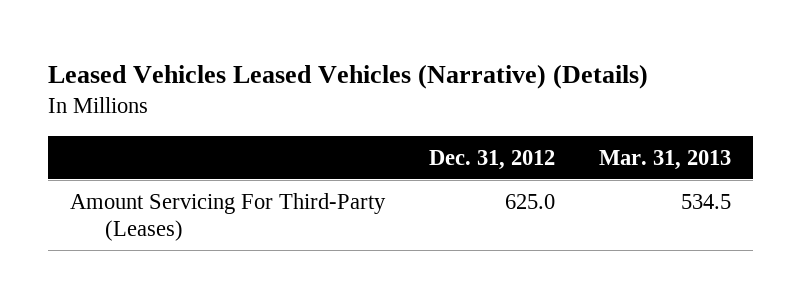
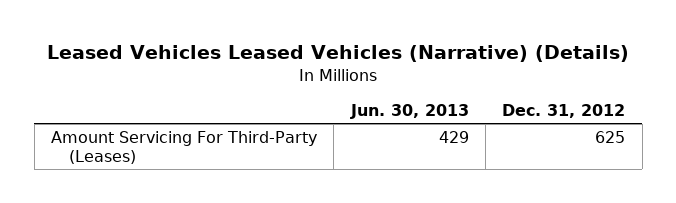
[599,149,732,170] Mar. 31, 2013 -> none
none -> [349,104,469,120] Jun. 30, 2013
[505,193,556,209] 625.0 -> [595,130,626,143] 625

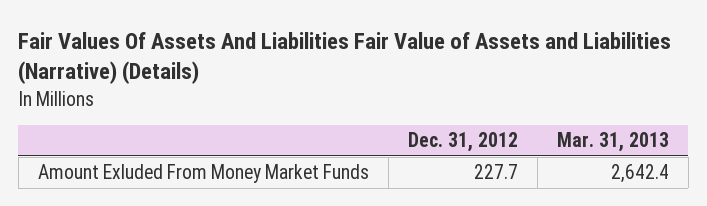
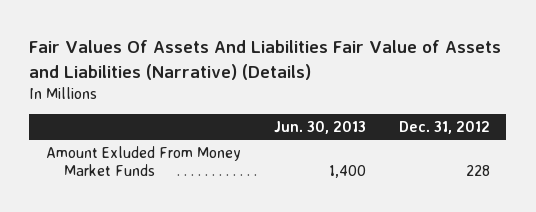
[556,132,669,153] Mar. 31, 2013 -> none
none -> [273,120,366,134] Jun. 30, 2013
[473,164,518,180] 227.7 -> [465,165,490,177] 228

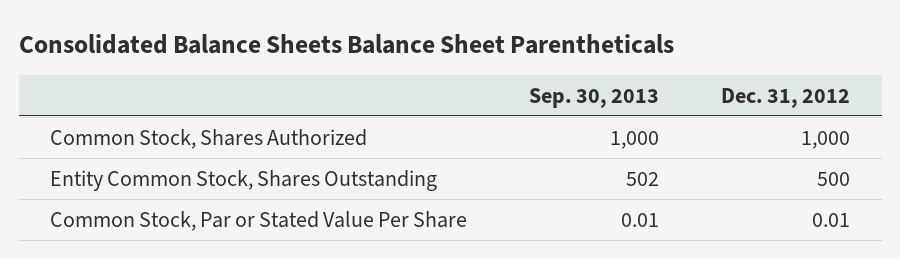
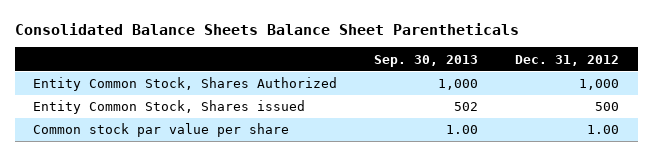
[49,128,367,149] Common Stock, Shares Authorized -> [33,77,338,92] Entity Common Stock, Shares Authorized
[49,169,437,191] Entity Common Stock, Shares Outstanding -> [33,100,306,115] Entity Common Stock, Shares issued
[49,210,467,231] Common Stock, Par or Stated Value Per Share -> [33,123,290,138] Common stock par value per share
[621,212,660,227] 0.01 -> [446,125,479,135] 1.00
[812,212,851,227] 0.01 -> [587,125,620,135] 1.00

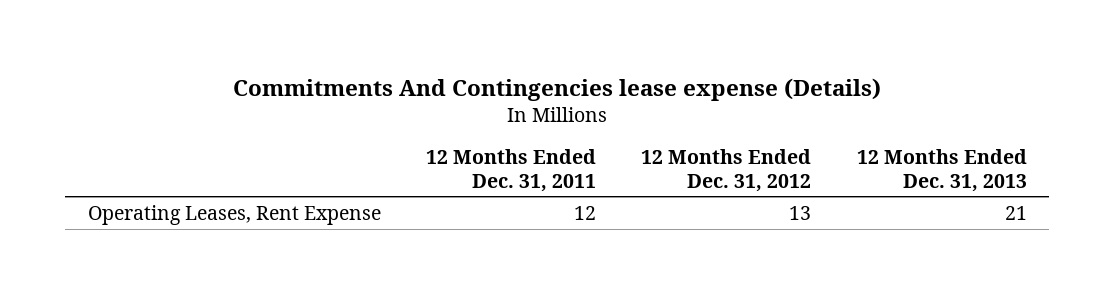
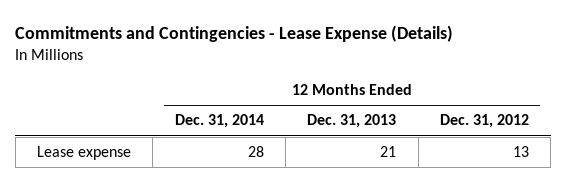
[233,77,882,101] Commitments And Contingencies lease expense (Details) -> [15,24,454,42] Commitments and Contingencies - Lease Expense (Details)
[426,149,597,192] 12 Months Ended Dec. 31, 2011 -> none
none -> [174,114,264,129] Dec. 31, 2014
[87,204,381,225] Operating Leases, Rent Expense -> [36,146,131,161] Lease expense

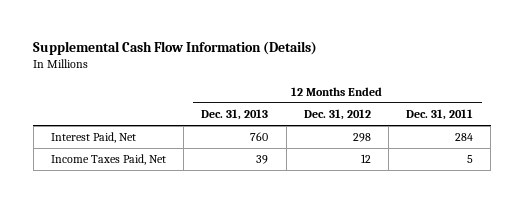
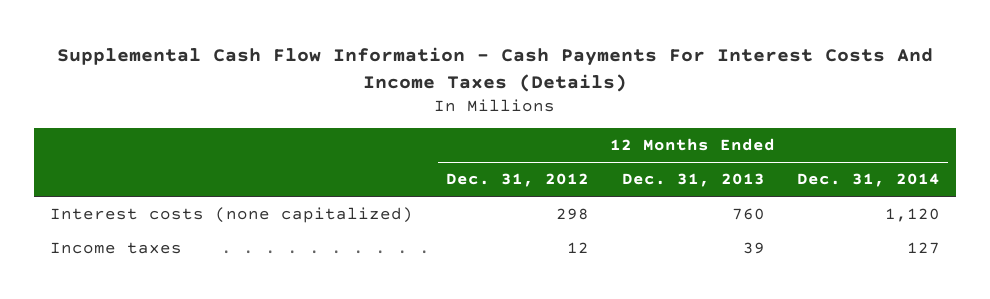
[33,41,318,56] Supplemental Cash Flow Information (Details) -> [57,46,934,92] Supplemental Cash Flow Information - Cash Payments For Interest Costs And Income Taxes (Details)
[406,109,474,121] Dec. 31, 2011 -> none
none -> [797,173,941,188] Dec. 31, 2014
[51,132,137,144] Interest Paid, Net -> [50,207,414,224] Interest costs (none capitalized)
[51,154,167,166] Income Taxes Paid, Net -> [50,242,183,255] Income taxes

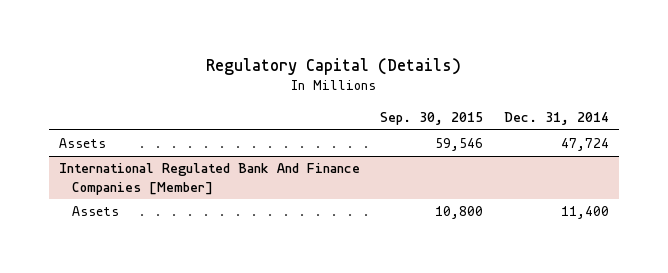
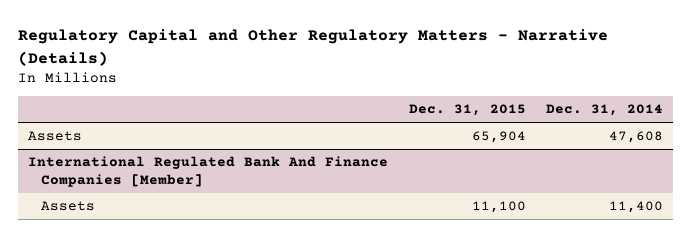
[205,58,461,76] Regulatory Capital (Details) -> [18,29,609,66] Regulatory Capital and Other Regulatory Matters - Narrative (Details)
[380,111,484,125] Sep. 30, 2015 -> none
none -> [408,104,526,117] Dec. 31, 2015
[560,138,609,152] 47,724 -> [608,131,663,144] 47,608

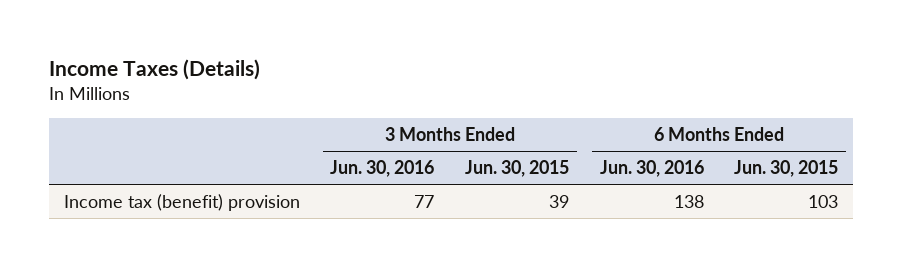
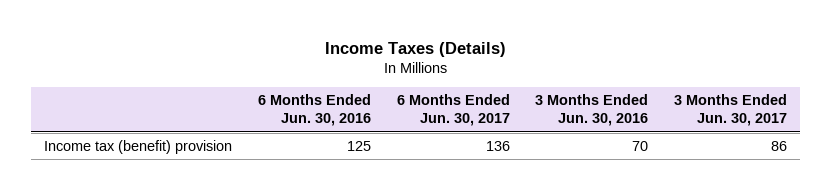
[465,160,570,178] Jun. 30, 2015 -> none
[734,160,839,178] Jun. 30, 2015 -> none
none -> [396,94,510,127] 6 Months Ended Jun. 30, 2017
none -> [674,94,788,127] 3 Months Ended Jun. 30, 2017
[414,194,435,208] 77 -> [632,140,649,151] 70
[673,194,704,208] 138 -> [346,140,371,151] 125

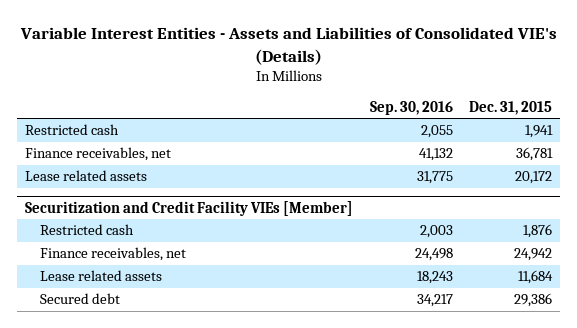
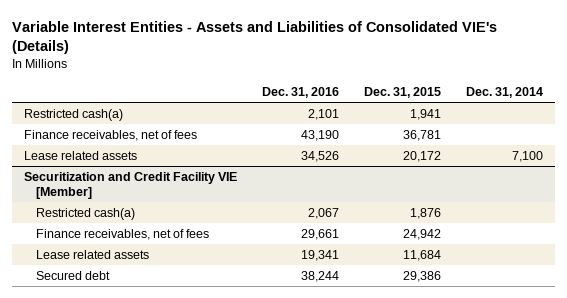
[369,101,453,116] Sep. 30, 2016 -> none
none -> [262,86,340,98] Dec. 31, 2016
none -> [465,86,543,98] Dec. 31, 2014
[24,124,119,136] Restricted cash -> [24,108,124,121] Restricted cash(a)
[24,147,171,162] Finance receivables, net -> [24,129,198,141] Finance receivables, net of fees
[24,200,353,216] Securitization and Credit Facility VIEs [Member] -> [24,171,238,199] Securitization and Credit Facility VIE [Member]
[40,224,135,236] Restricted cash -> [36,207,136,220] Restricted cash(a)
[40,247,187,262] Finance receivables, net -> [36,228,210,240] Finance receivables, net of fees

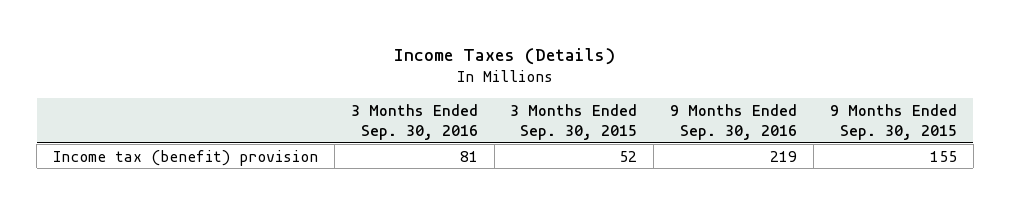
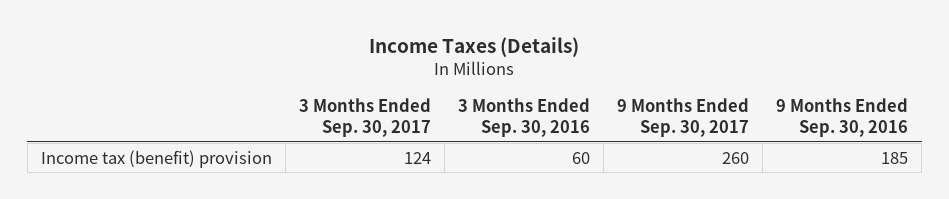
[510,103,638,141] 3 Months Ended Sep. 30, 2015 -> none
[830,103,958,141] 9 Months Ended Sep. 30, 2015 -> none
none -> [298,98,431,137] 3 Months Ended Sep. 30, 2017
none -> [617,98,750,137] 9 Months Ended Sep. 30, 2017
[459,150,478,162] 81 -> [571,151,590,164] 60
[770,150,798,162] 219 -> [881,151,909,164] 185

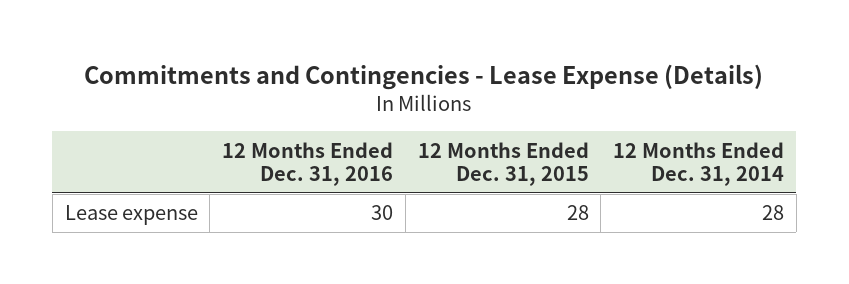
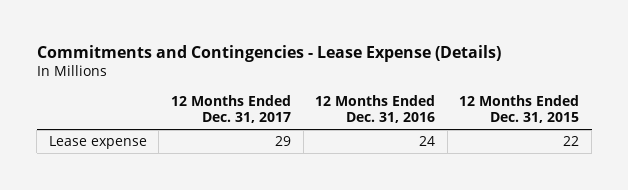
[613,141,785,187] 12 Months Ended Dec. 31, 2014 -> none
none -> [171,95,292,124] 12 Months Ended Dec. 31, 2017
[371,205,394,221] 30 -> [419,136,436,147] 24
[566,205,589,221] 28 -> [563,136,580,147] 22

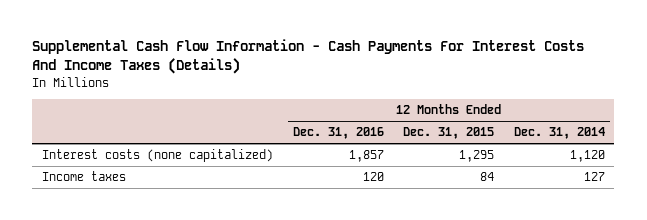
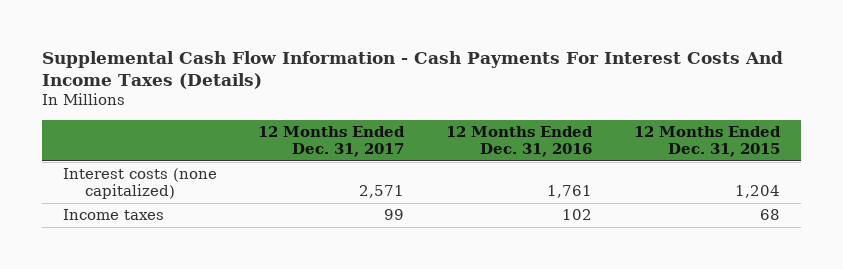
[513,127,605,140] Dec. 31, 2014 -> none
none -> [258,125,406,157] 12 Months Ended Dec. 31, 2017
[348,150,384,163] 1,857 -> [547,185,593,199] 1,761
[459,150,495,163] 1,295 -> [735,185,781,199] 1,204
[362,172,384,182] 120 -> [562,209,593,221] 102
[480,172,495,182] 84 -> [760,209,781,221] 68

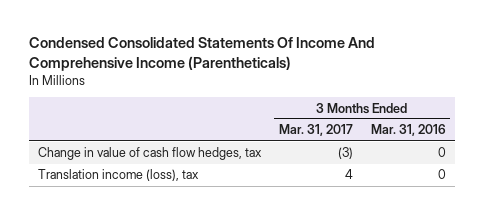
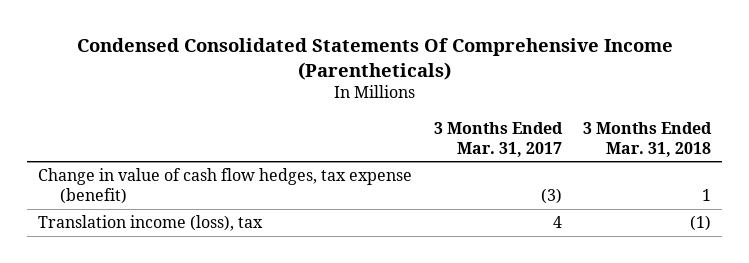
[29,37,376,71] Condensed Consolidated Statements Of Income And Comprehensive Income (Parentheticals) -> [76,38,673,80] Condensed Consolidated Statements Of Comprehensive Income (Parentheticals)
[370,124,446,137] Mar. 31, 2016 -> none
none -> [583,121,713,157] 3 Months Ended Mar. 31, 2018
[37,147,262,161] Change in value of cash flow hedges, tax -> [38,168,413,205] Change in value of cash flow hedges, tax expense (benefit)

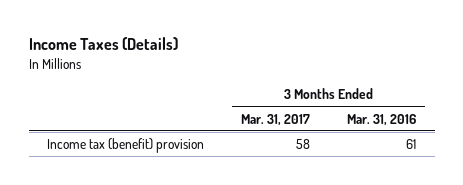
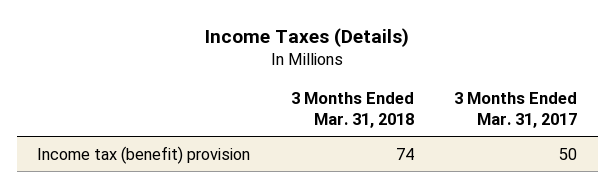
[347,113,417,126] Mar. 31, 2016 -> none
none -> [290,91,414,129] 3 Months Ended Mar. 31, 2018
[296,139,311,150] 58 -> [559,147,578,160] 50

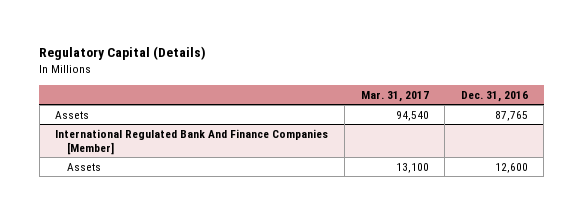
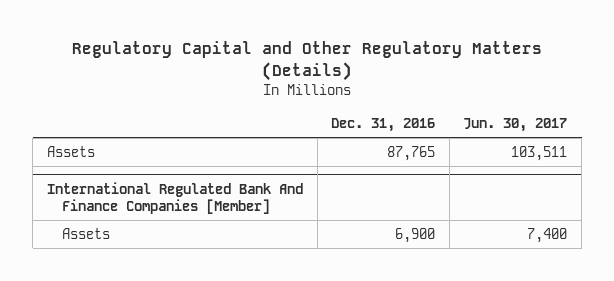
[39,46,207,61] Regulatory Capital (Details) -> [72,41,543,82] Regulatory Capital and Other Regulatory Matters (Details)
[360,90,429,102] Mar. 31, 2017 -> none
none -> [463,117,568,132] Jun. 30, 2017
[494,162,528,173] 12,600 -> [395,228,436,244] 6,900

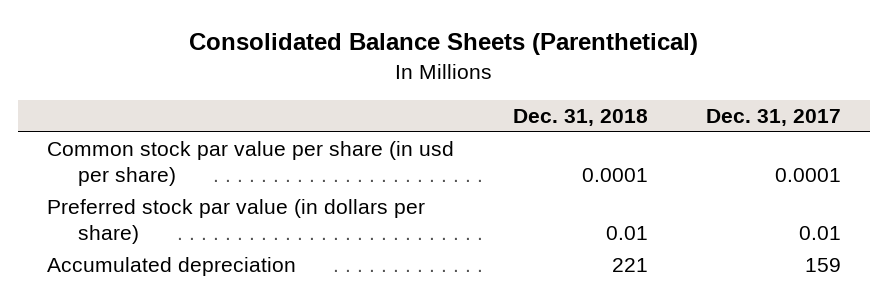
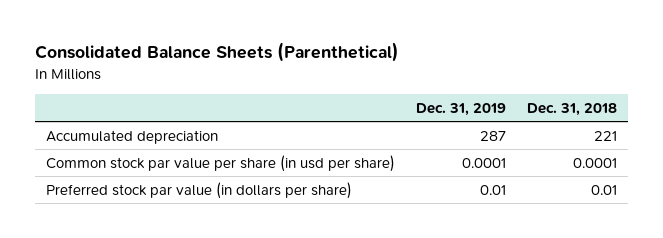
[706,108,842,126] Dec. 31, 2017 -> none
none -> [415,102,506,116] Dec. 31, 2019
[47,257,297,277] Accumulated depreciation -> [45,129,218,144] Accumulated depreciation

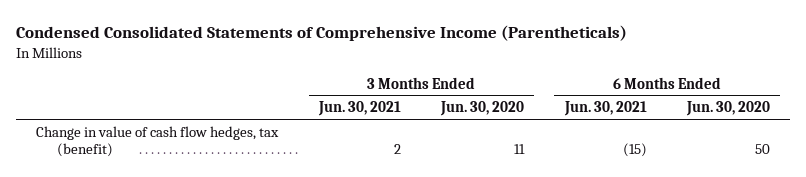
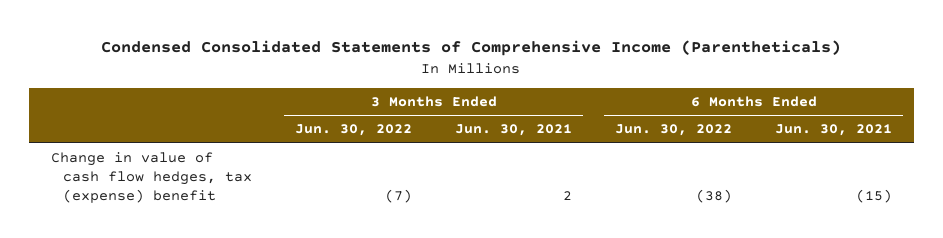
[440,101,525,117] Jun. 30, 2020 -> none
[686,101,771,117] Jun. 30, 2020 -> none
none -> [294,124,412,137] Jun. 30, 2022
none -> [615,124,733,137] Jun. 30, 2022
[36,125,280,158] Change in value of cash flow hedges, tax (benefit) -> [50,152,252,203] Change in value of cash flow hedges, tax (expense) benefit

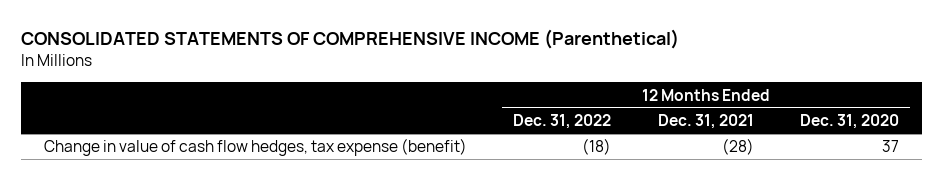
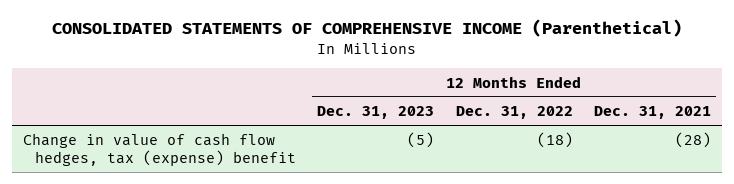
[799,114,899,130] Dec. 31, 2020 -> none
none -> [317,105,435,119] Dec. 31, 2023
[43,138,467,157] Change in value of cash flow hedges, tax expense (benefit) -> [22,133,296,167] Change in value of cash flow hedges, tax (expense) benefit

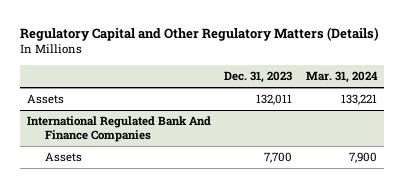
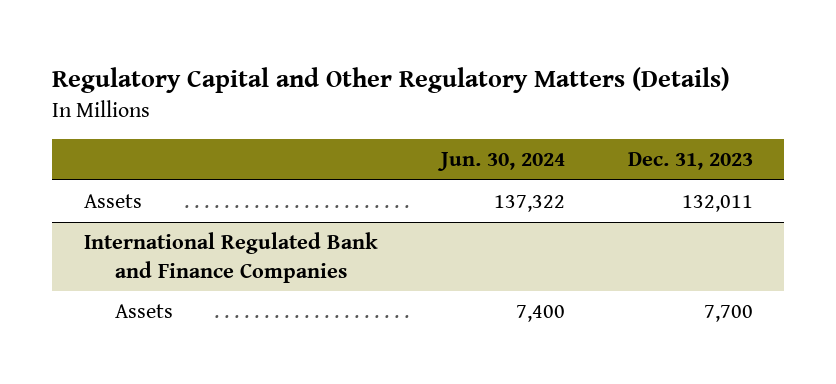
[305,70,378,83] Mar. 31, 2024 -> none
none -> [436,152,565,172] Jun. 30, 2024
[26,116,211,143] International Regulated Bank And Finance Companies -> [83,232,378,283] International Regulated Bank and Finance Companies

